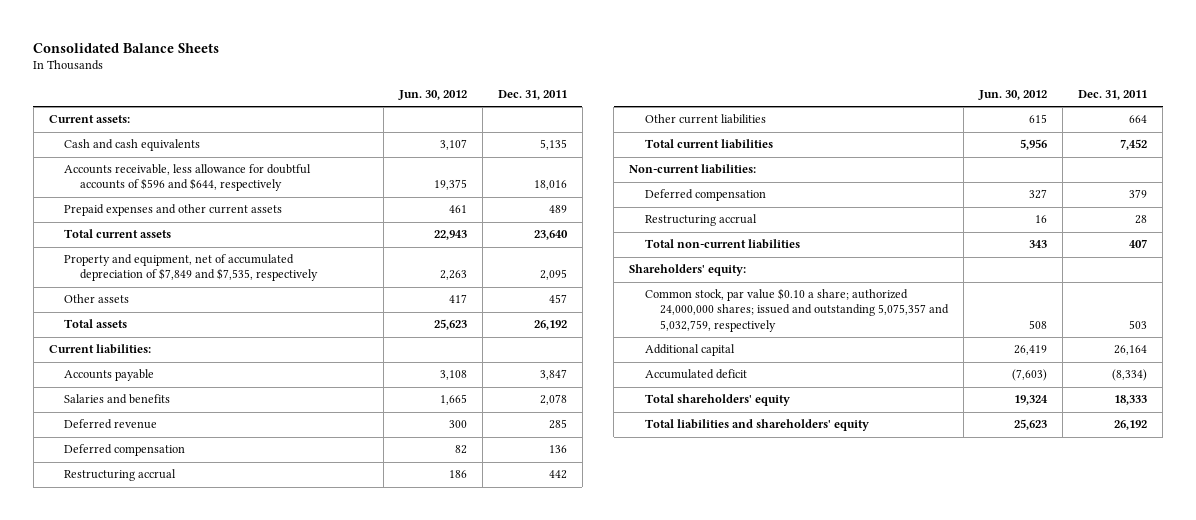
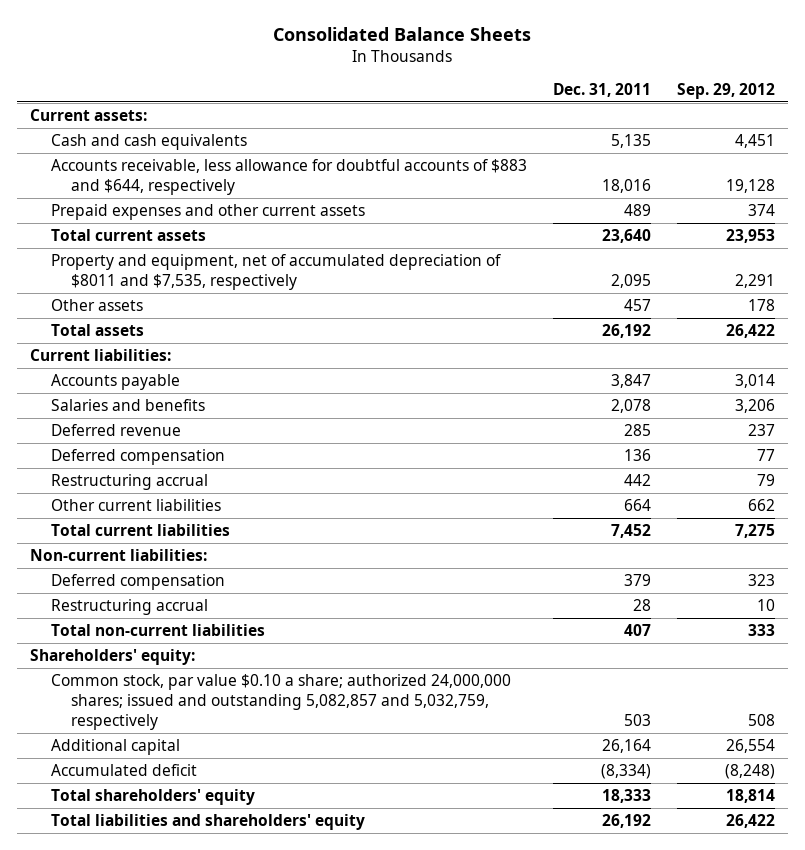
[398,90,468,101] Jun. 30, 2012 -> none
none -> [677,83,776,100] Sep. 29, 2012
[64,164,312,192] Accounts receivable, less allowance for doubtful accounts of $596 and $644, respectively -> [50,158,527,195] Accounts receivable, less allowance for doubtful accounts of $883 and $644, respectively
[64,254,319,282] Property and equipment, net of accumulated depreciation of $7,849 and $7,535, respectively -> [50,253,501,290] Property and equipment, net of accumulated depreciation of $8011 and $7,535, respectively
[644,288,950,332] Common stock, par value $0.10 a share; authorized 24,000,000 shares; issued and outstanding 5,075,357 and 5,032,759, respectively -> [50,673,511,731] Common stock, par value $0.10 a share; authorized 24,000,000 shares; issued and outstanding 5,082,857 and 5,032,759, respectively

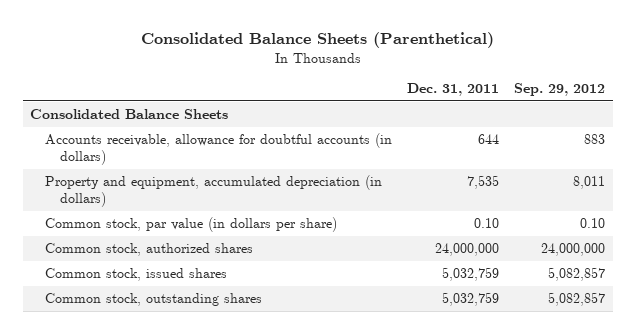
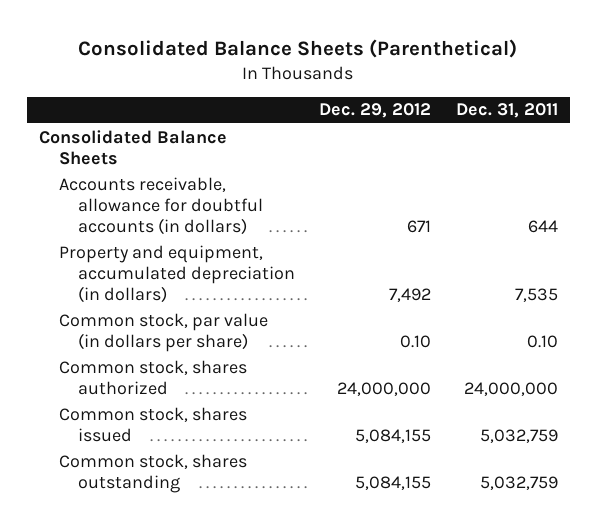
[514,83,606,97] Sep. 29, 2012 -> none
none -> [319,103,432,119] Dec. 29, 2012
[44,243,253,257] Common stock, authorized shares -> [58,359,247,395] Common stock, shares authorized
[44,268,227,282] Common stock, issued shares -> [58,406,247,442] Common stock, shares issued
[44,293,262,307] Common stock, outstanding shares -> [58,453,247,493] Common stock, shares outstanding

